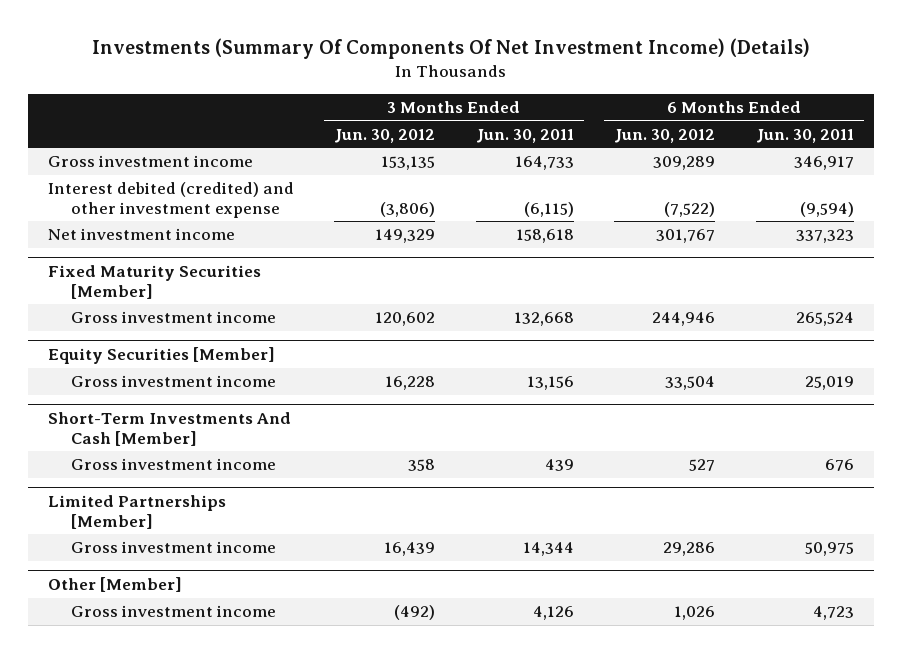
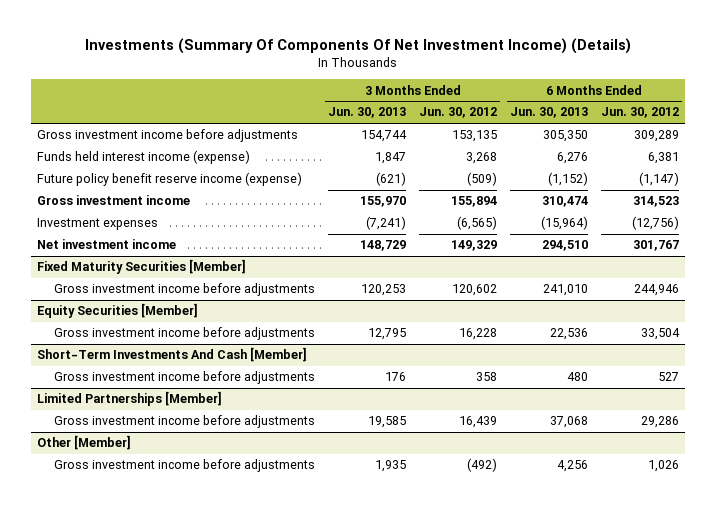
[475,128,574,143] Jun. 30, 2011 -> none
[755,128,854,143] Jun. 30, 2011 -> none
none -> [328,107,407,119] Jun. 30, 2013
none -> [510,107,589,119] Jun. 30, 2013
[48,182,295,218] Interest debited (credited) and other investment expense -> none
none -> [37,129,299,143] Gross investment income before adjustments
none -> [37,150,251,165] Funds held interest income (expense)
none -> [37,172,303,187] Future policy benefit reserve income (expense)
[381,156,436,171] 153,135 -> [451,196,498,208] 155,894
[653,156,716,171] 309,289 -> [632,196,679,208] 314,523
none -> [37,218,159,231] Investment expenses
[70,311,276,324] Gross investment income -> [54,283,316,297] Gross investment income before adjustments
[70,375,276,388] Gross investment income -> [54,327,316,341] Gross investment income before adjustments
[70,458,276,471] Gross investment income -> [54,371,316,385] Gross investment income before adjustments
[70,541,276,554] Gross investment income -> [54,415,316,429] Gross investment income before adjustments
[70,605,276,618] Gross investment income -> [54,459,316,473] Gross investment income before adjustments

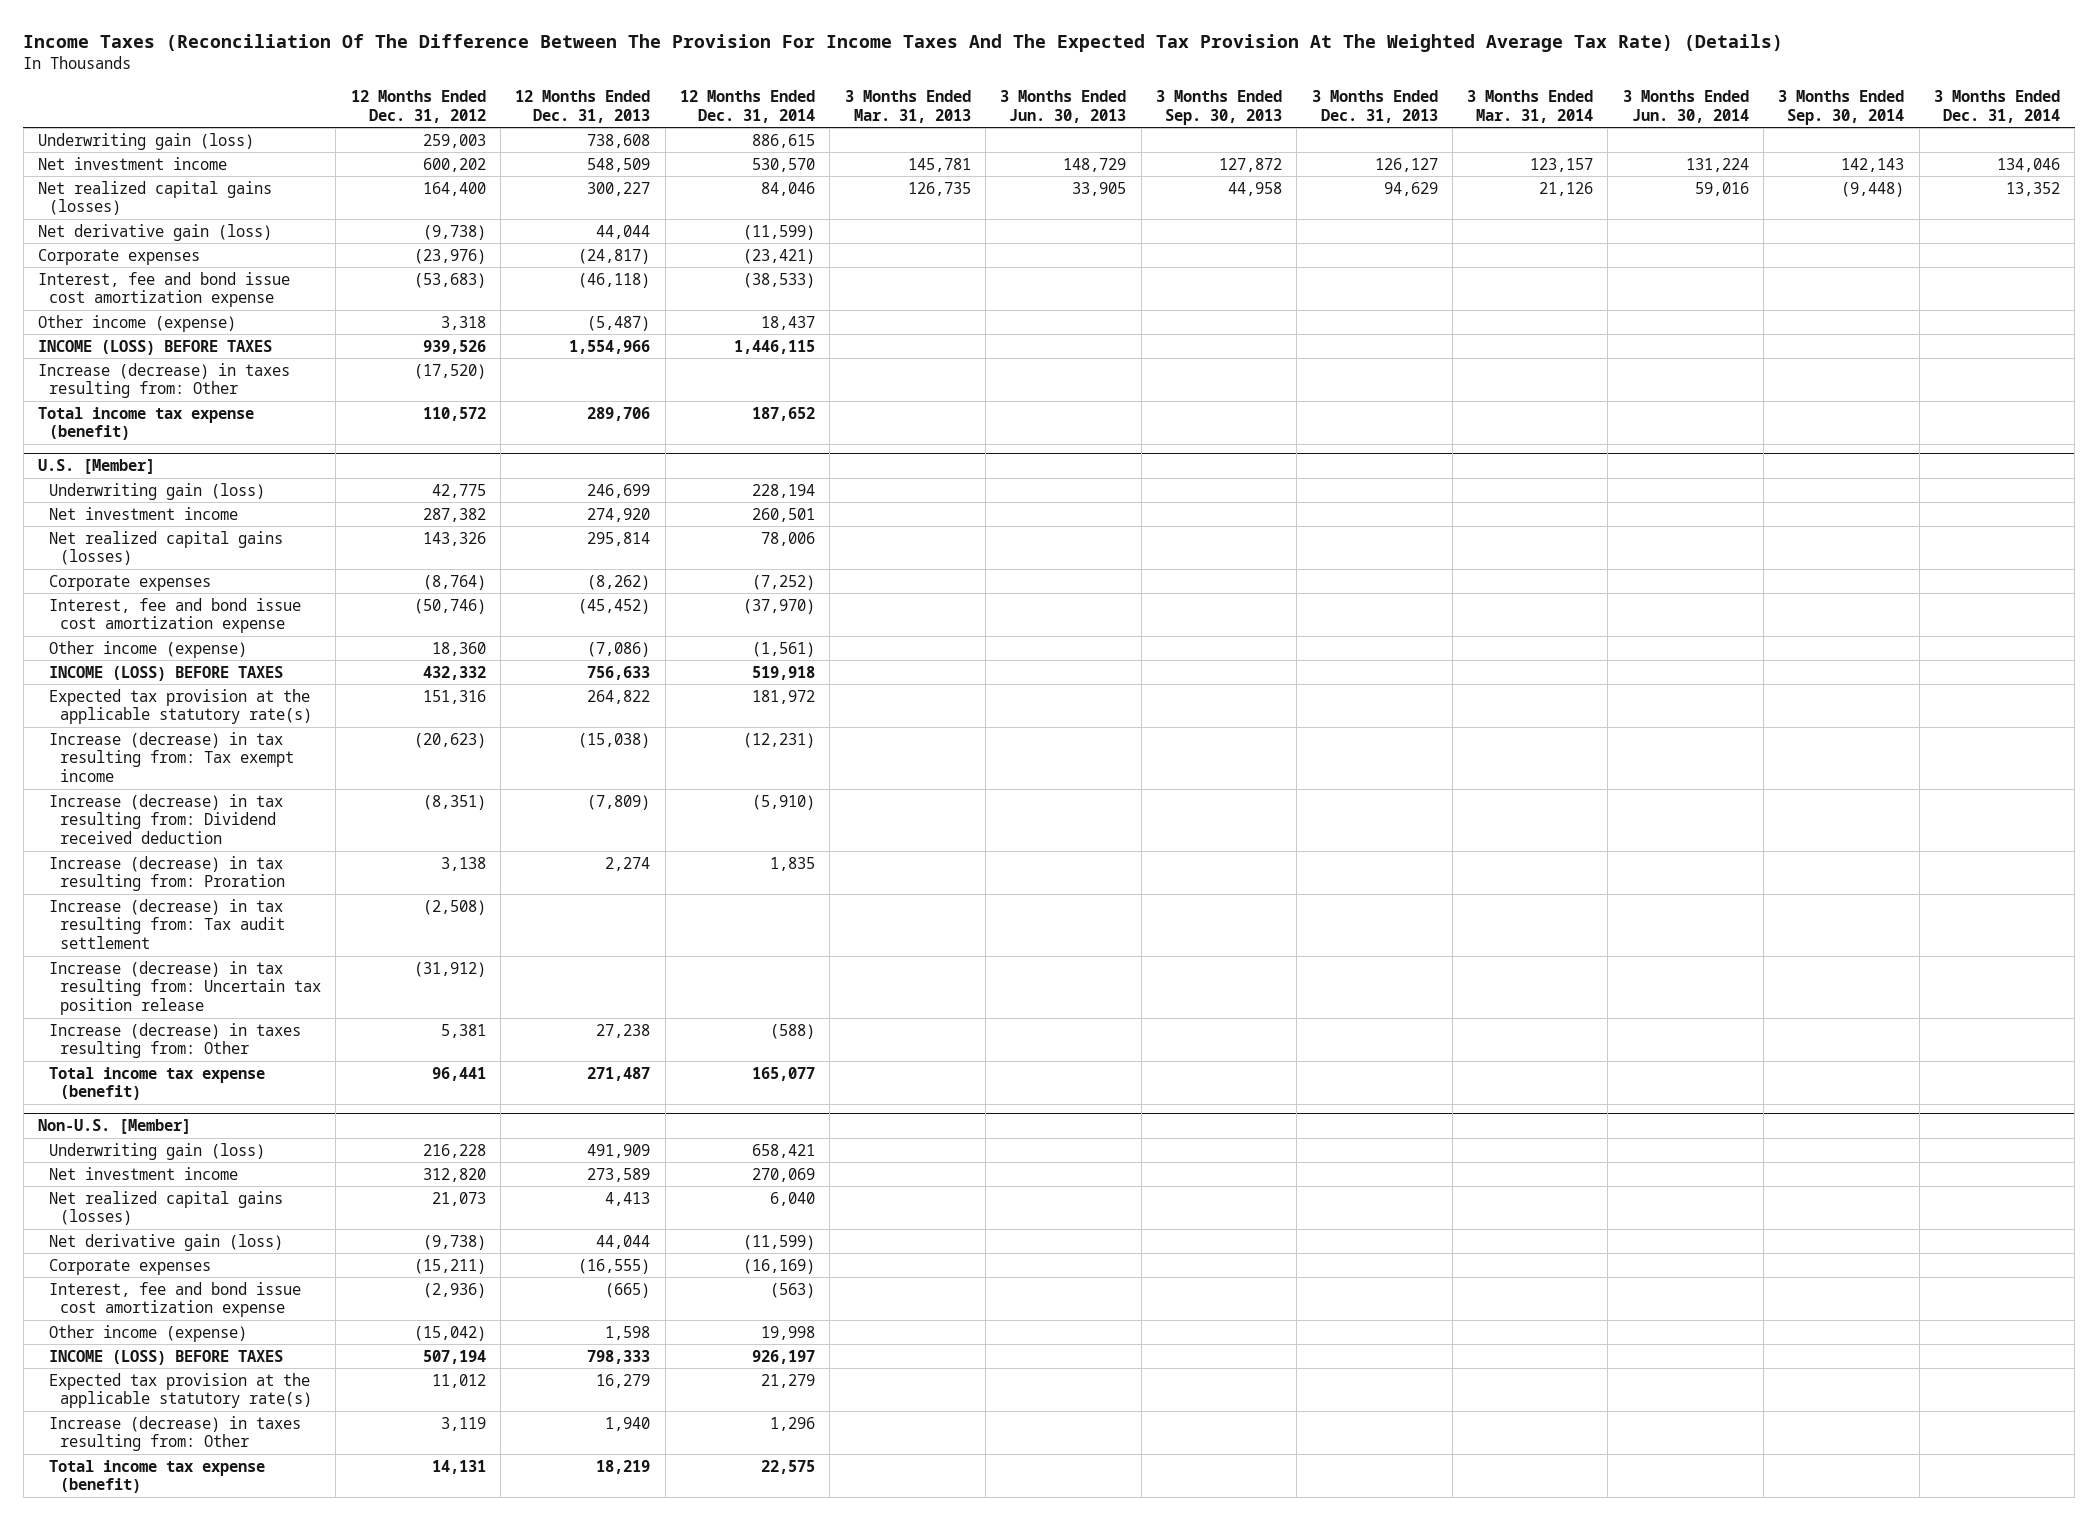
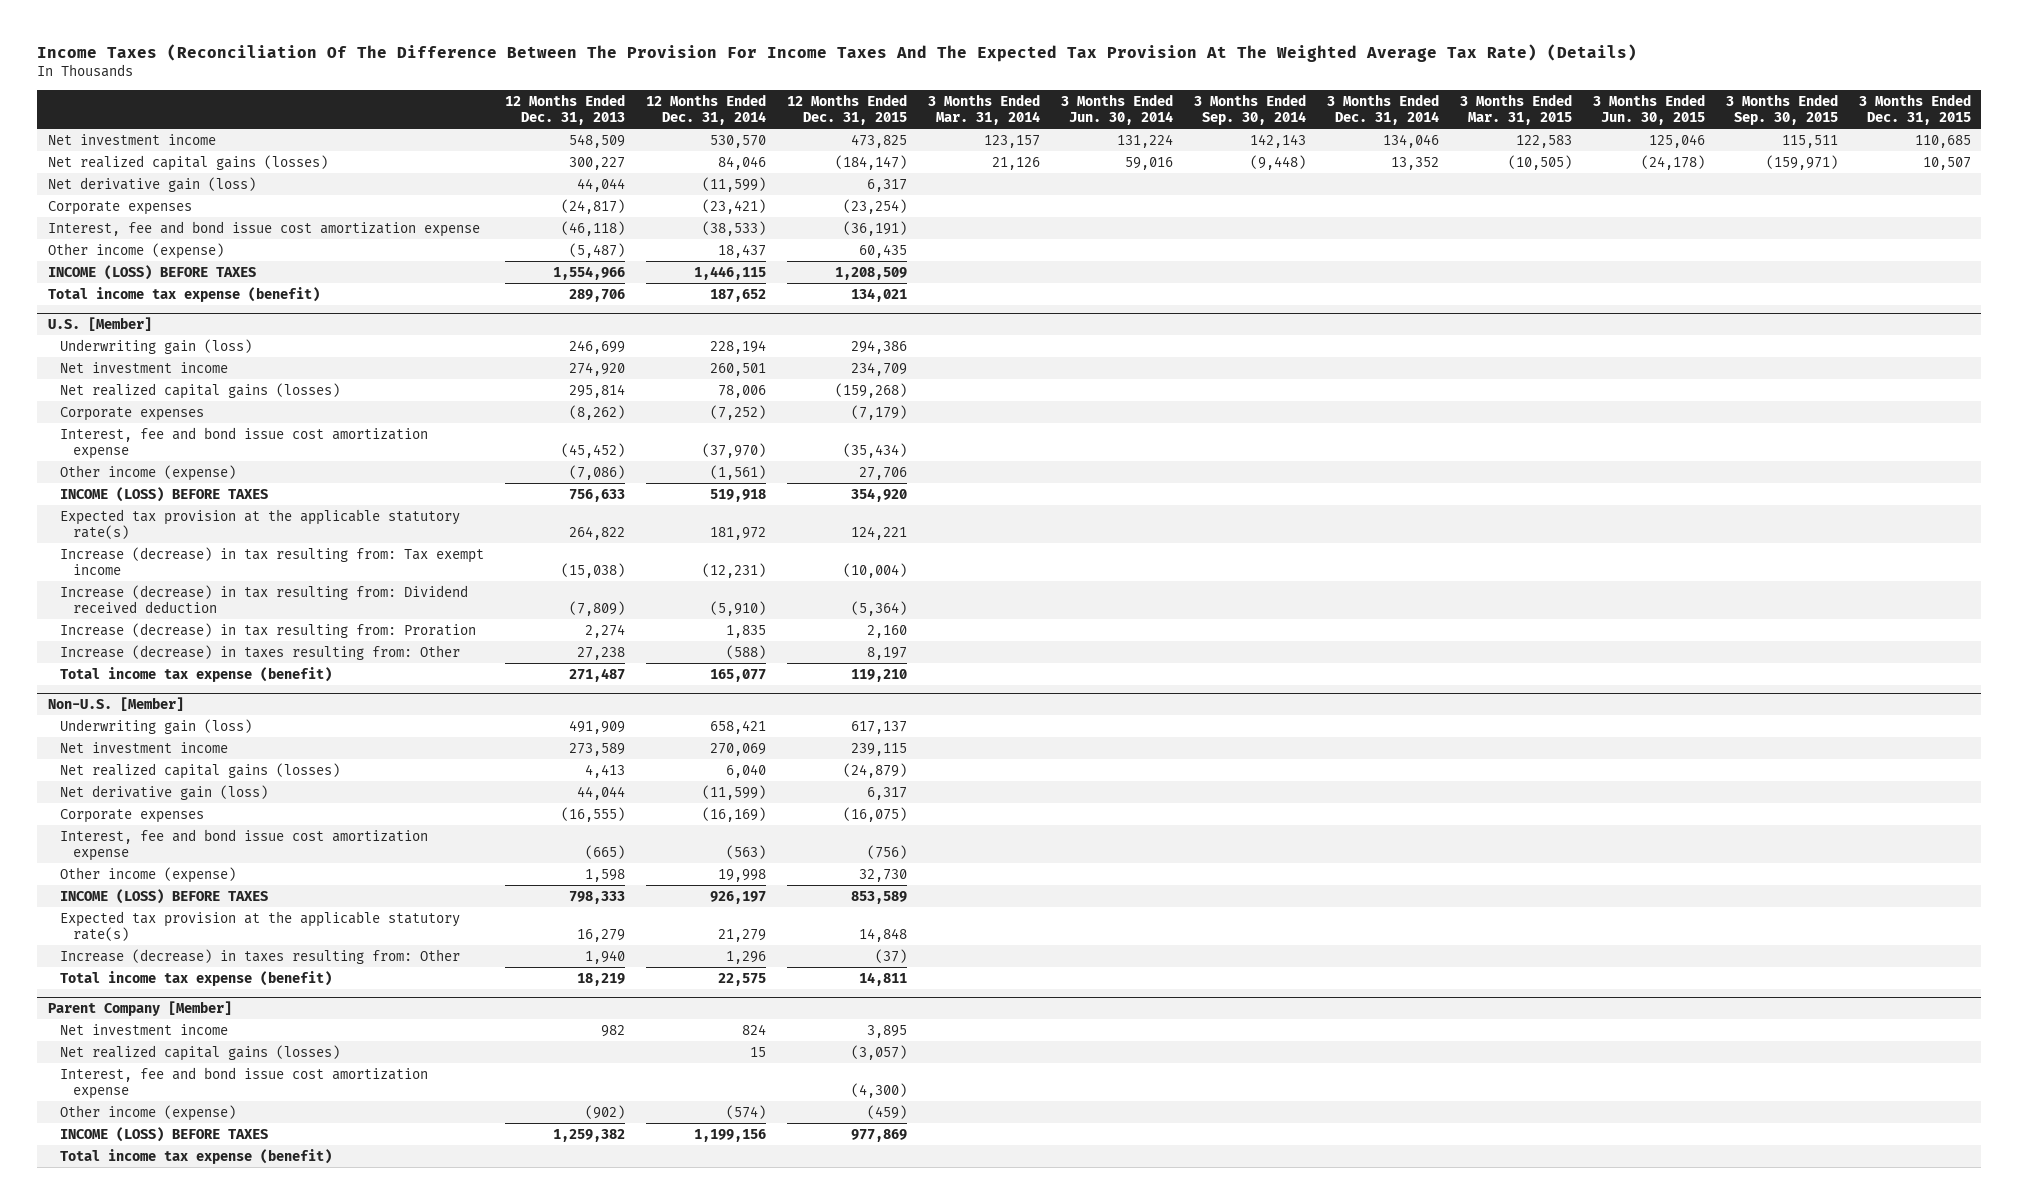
[350,89,486,123] 12 Months Ended Dec. 31, 2012 -> none
[844,89,971,123] 3 Months Ended Mar. 31, 2013 -> none
[1000,89,1127,123] 3 Months Ended Jun. 30, 2013 -> none
[1155,89,1282,125] 3 Months Ended Sep. 30, 2013 -> none
[1311,89,1438,123] 3 Months Ended Dec. 31, 2013 -> none
none -> [787,93,908,125] 12 Months Ended Dec. 31, 2015
none -> [1459,93,1572,125] 3 Months Ended Mar. 31, 2015
none -> [1592,93,1705,125] 3 Months Ended Jun. 30, 2015
none -> [1725,93,1838,125] 3 Months Ended Sep. 30, 2015
none -> [1858,93,1971,125] 3 Months Ended Dec. 31, 2015
[38,132,255,150] Underwriting gain (loss) -> none
[38,362,291,399] Increase (decrease) in taxes resulting from: Other -> none
[49,898,286,950] Increase (decrease) in tax resulting from: Tax audit settlement -> none
[49,960,322,1016] Increase (decrease) in tax resulting from: Uncertain tax position release -> none
none -> [47,1000,232,1016] Parent Company [Member]
none -> [60,1023,229,1035] Net investment income
none -> [60,1044,341,1061] Net realized capital gains (losses)
none -> [60,1066,429,1099] Interest, fee and bond issue cost amortization expense
none -> [60,1104,237,1121] Other income (expense)
none -> [60,1126,269,1142] INCOME (LOSS) BEFORE TAXES
none -> [60,1148,333,1164] Total income tax expense (benefit)

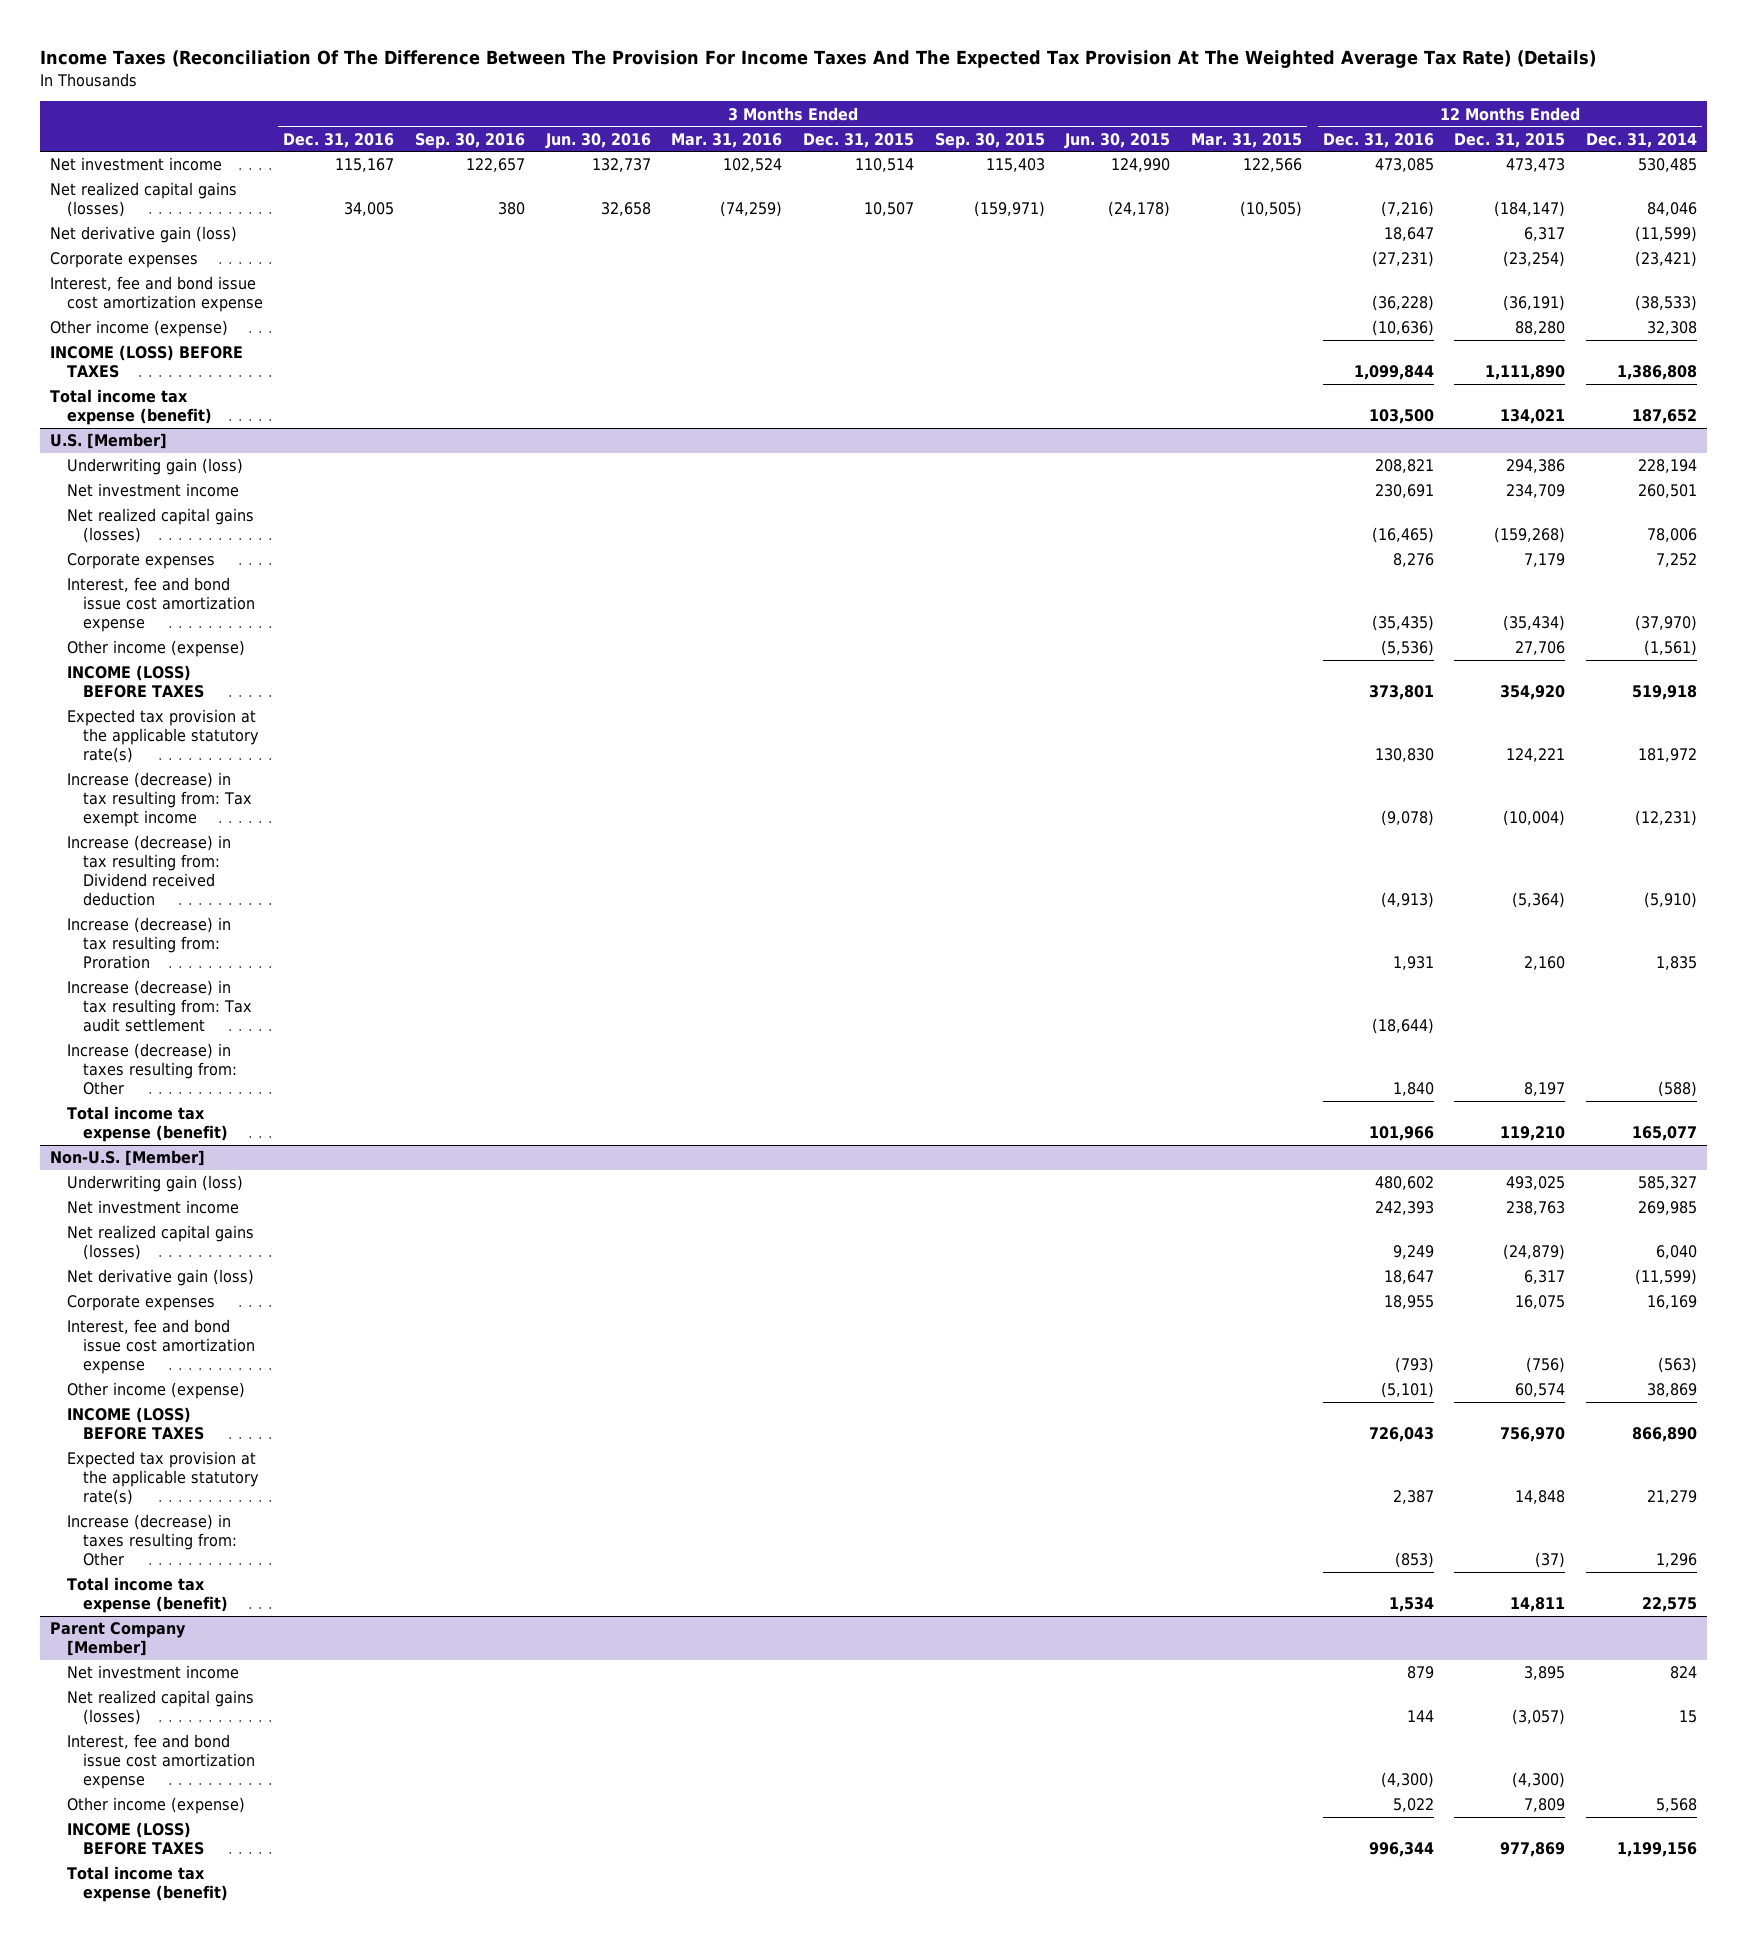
[505,93,626,125] 12 Months Ended Dec. 31, 2013 -> none
[928,93,1041,125] 3 Months Ended Mar. 31, 2014 -> none
[1061,93,1174,125] 3 Months Ended Jun. 30, 2014 -> none
[1194,93,1307,125] 3 Months Ended Sep. 30, 2014 -> none
[1327,93,1440,125] 3 Months Ended Dec. 31, 2014 -> none
none -> [283,132,395,148] Dec. 31, 2016
none -> [415,132,526,149] Sep. 30, 2016
none -> [544,132,651,149] Jun. 30, 2016
none -> [671,132,783,148] Mar. 31, 2016
none -> [1322,132,1434,148] Dec. 31, 2016
[710,134,767,148] 530,570 -> [1638,158,1698,173] 530,485
[851,133,908,148] 473,825 -> [1506,158,1566,173] 473,473
[1515,134,1572,148] 122,583 -> [1243,158,1303,173] 122,566
[1648,133,1705,148] 125,046 -> [1111,158,1171,173] 124,990
[1781,134,1838,148] 115,511 -> [985,158,1045,173] 115,403
[1914,134,1971,148] 110,685 -> [855,158,915,173] 110,514
[718,243,767,258] 18,437 -> [1647,321,1698,336] 32,308
[859,243,908,258] 60,435 -> [1515,321,1566,336] 88,280
[694,265,767,280] 1,446,115 -> [1617,365,1698,381] 1,386,808
[835,266,908,280] 1,208,509 -> [1485,365,1566,381] 1,111,890
[710,404,767,420] (7,252) -> [1656,553,1698,568] 7,252
[851,404,908,420] (7,179) -> [1524,553,1566,568] 7,179
none -> [66,980,253,1033] Increase (decrease) in tax resulting from: Tax audit settlement
[710,719,767,734] 658,421 -> [1638,1176,1698,1191] 585,327
[851,720,908,734] 617,137 -> [1506,1176,1566,1191] 493,025
[710,742,767,756] 270,069 -> [1638,1201,1698,1216] 269,985
[851,742,908,756] 239,115 -> [1506,1201,1566,1216] 238,763
[702,806,767,822] (16,169) -> [1647,1295,1698,1310] 16,169
[843,806,908,822] (16,075) -> [1515,1295,1566,1310] 16,075
[718,868,767,882] 19,998 -> [1647,1383,1698,1398] 38,869
[859,868,908,882] 32,730 -> [1515,1383,1566,1398] 60,574
[710,890,767,904] 926,197 -> [1632,1427,1698,1443] 866,890
[851,890,908,904] 853,589 -> [1500,1427,1566,1443] 756,970
[726,1104,767,1119] (574) -> [1656,1798,1698,1813] 5,568
[867,1104,908,1119] (459) -> [1524,1798,1566,1813] 7,809

